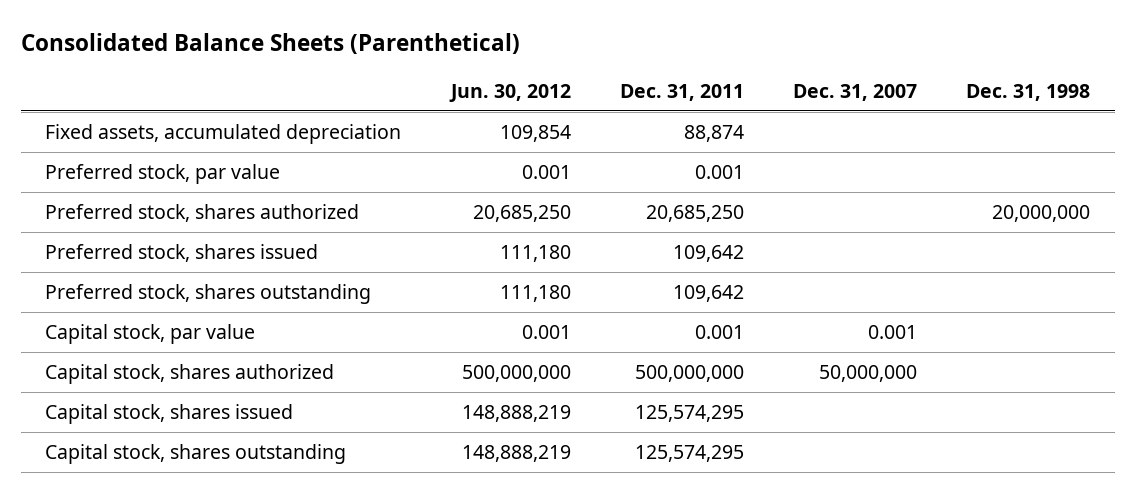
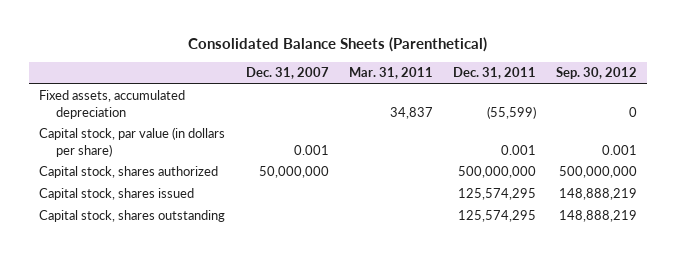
[448,83,571,102] Jun. 30, 2012 -> none
[966,83,1091,101] Dec. 31, 1998 -> none
none -> [348,67,433,80] Mar. 31, 2011
none -> [556,67,638,80] Sep. 30, 2012
[45,163,281,184] Preferred stock, par value -> none
[45,203,360,222] Preferred stock, shares authorized -> none
[45,243,319,262] Preferred stock, shares issued -> none
[45,283,372,304] Preferred stock, shares outstanding -> none
[683,124,744,142] 88,874 -> [486,106,536,120] (55,599)
[45,323,256,344] Capital stock, par value -> [39,127,226,158] Capital stock, par value (in dollars per share)

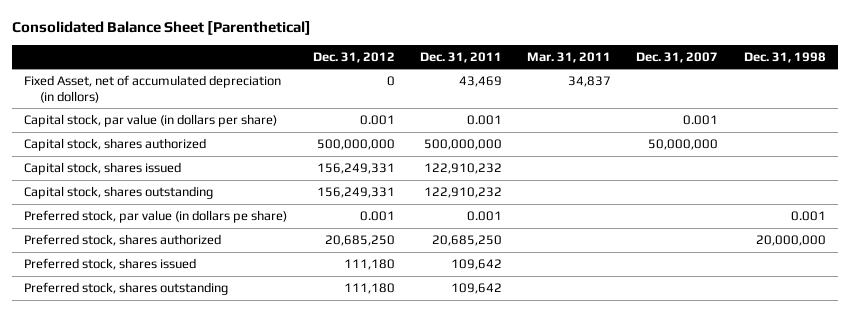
[188,37,488,53] Consolidated Balance Sheets (Parenthetical) -> [11,19,311,35] Consolidated Balance Sheet [Parenthetical]
[556,67,638,80] Sep. 30, 2012 -> none
none -> [312,51,395,63] Dec. 31, 2012
none -> [743,51,826,63] Dec. 31, 1998
[39,90,186,120] Fixed assets, accumulated depreciation -> [24,74,282,103] Fixed Asset, net of accumulated depreciation (in dollors)
[486,106,536,120] (55,599) -> [458,75,502,87] 43,469
[457,188,536,201] 125,574,295 -> [423,162,502,174] 122,910,232
[457,210,536,223] 125,574,295 -> [423,186,502,198] 122,910,232
none -> [24,209,288,223] Preferred stock, par value (in dollars pe share)
none -> [24,233,222,246] Preferred stock, shares authorized
none -> [24,257,197,270] Preferred stock, shares issued
none -> [24,281,229,295] Preferred stock, shares outstanding

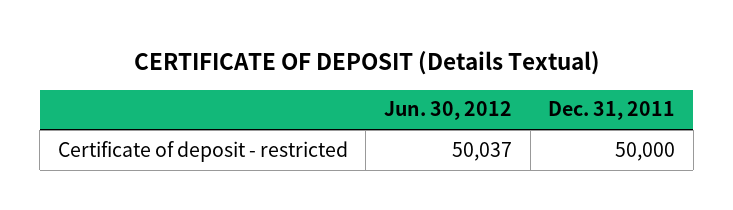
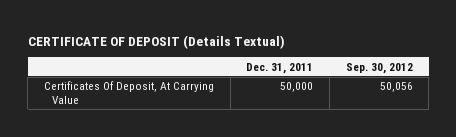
[384,101,513,121] Jun. 30, 2012 -> none
none -> [345,62,413,74] Sep. 30, 2012
[57,140,348,162] Certificate of deposit - restricted -> [43,81,214,104] Certificates Of Deposit, At Carrying Value

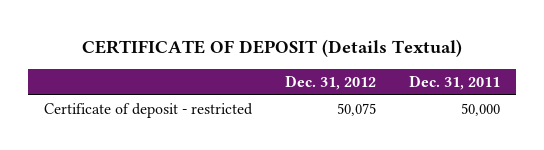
[345,62,413,74] Sep. 30, 2012 -> none
none -> [285,75,377,91] Dec. 31, 2012
[43,81,214,104] Certificates Of Deposit, At Carrying Value -> [44,103,254,119] Certificate of deposit - restricted

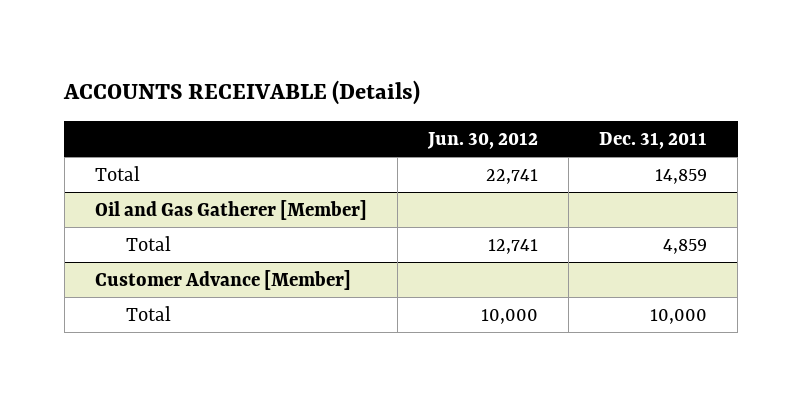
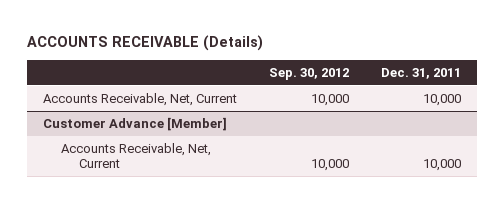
[427,131,539,149] Jun. 30, 2012 -> none
none -> [269,67,350,80] Sep. 30, 2012
[95,165,141,181] Total -> none
[95,199,368,220] Oil and Gas Gatherer [Member] -> none
[126,235,172,251] Total -> none
none -> [43,92,238,106] Accounts Receivable, Net, Current
[126,305,172,321] Total -> [61,142,212,169] Accounts Receivable, Net, Current

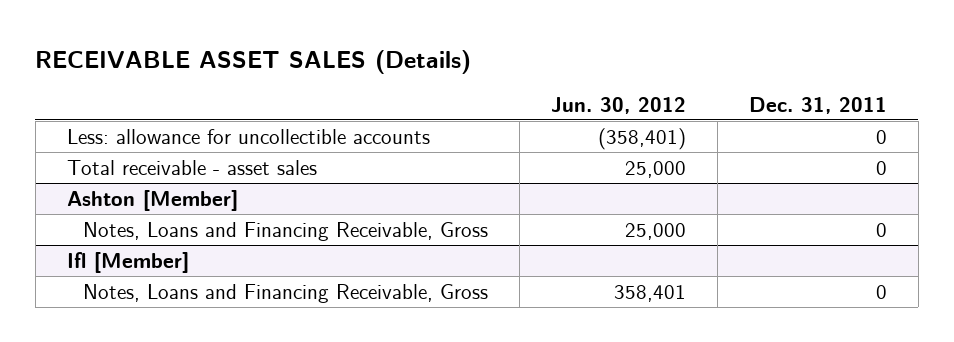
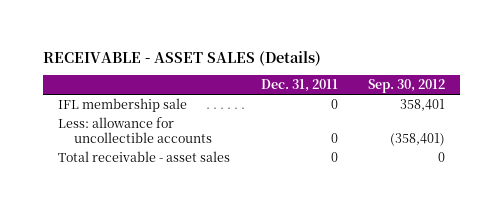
[35,49,472,74] RECEIVABLE ASSET SALES (Details) -> [43,50,322,66] RECEIVABLE - ASSET SALES (Details)
[550,96,686,114] Jun. 30, 2012 -> none
none -> [367,79,445,94] Sep. 30, 2012
none -> [58,98,188,113] IFL membership sale
[66,189,238,211] Ashton [Member] -> none
[82,221,488,241] Notes, Loans and Financing Receivable, Gross -> none
[66,251,189,273] Ifl [Member] -> none
[82,283,488,303] Notes, Loans and Financing Receivable, Gross -> none

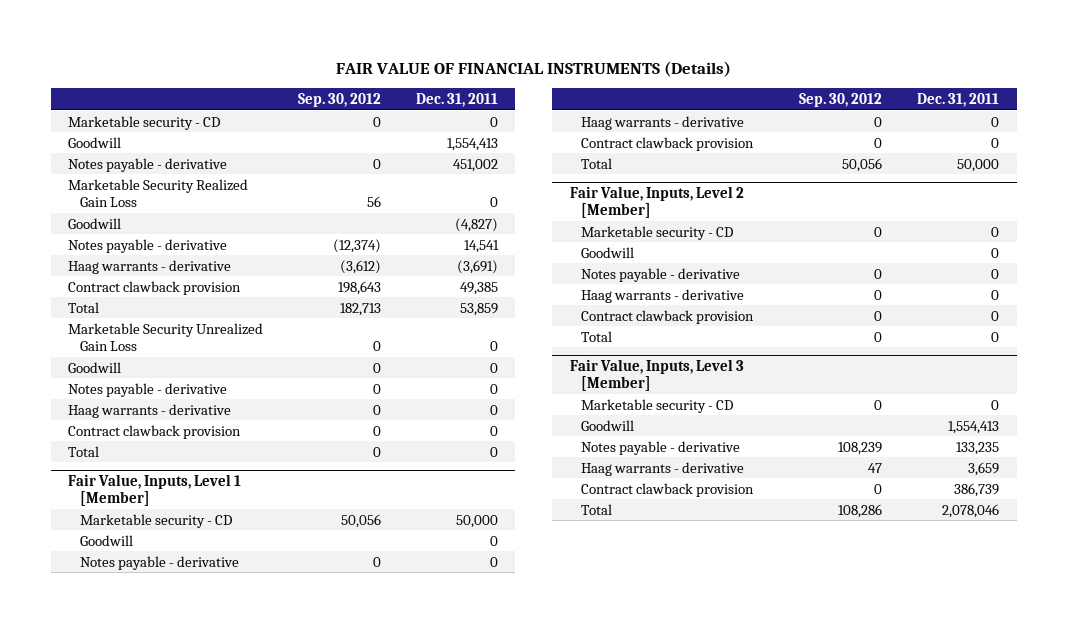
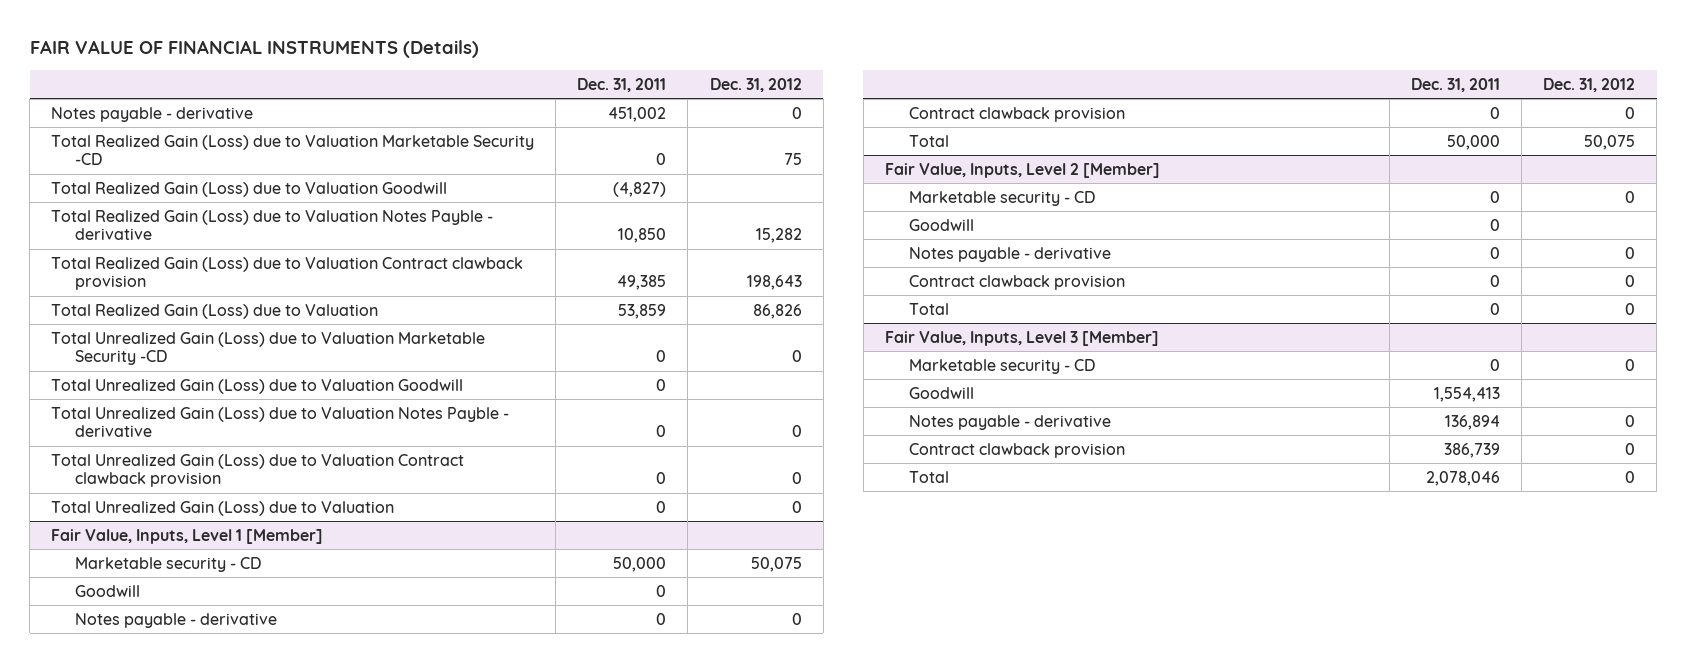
[297,92,381,107] Sep. 30, 2012 -> none
none -> [709,77,802,92] Dec. 31, 2012
[68,115,221,130] Marketable security - CD -> none
[68,136,122,148] Goodwill -> none
[68,238,228,253] Notes payable - derivative -> none
[68,259,232,274] Haag warrants - derivative -> none
[68,403,232,418] Haag warrants - derivative -> none
[68,178,249,207] Marketable Security Realized Gain Loss -> [51,134,535,166] Total Realized Gain (Loss) due to Valuation Marketable Security -CD
[68,217,122,229] Goodwill -> [51,181,448,197] Total Realized Gain (Loss) due to Valuation Goodwill
none -> [51,209,494,241] Total Realized Gain (Loss) due to Valuation Notes Payble - derivative
[68,280,242,295] Contract clawback provision -> [51,256,524,291] Total Realized Gain (Loss) due to Valuation Contract clawback provision
[68,301,100,313] Total -> [51,303,379,319] Total Realized Gain (Loss) due to Valuation
[68,322,264,351] Marketable Security Unrealized Gain Loss -> [51,331,486,366] Total Unrealized Gain (Loss) due to Valuation Marketable Security -CD
[68,361,122,373] Goodwill -> [51,378,464,394] Total Unrealized Gain (Loss) due to Valuation Goodwill
[68,382,228,397] Notes payable - derivative -> [51,406,510,438] Total Unrealized Gain (Loss) due to Valuation Notes Payble - derivative
[68,424,242,439] Contract clawback provision -> [51,453,465,488] Total Unrealized Gain (Loss) due to Valuation Contract clawback provision
[68,445,100,457] Total -> [51,500,395,516] Total Unrealized Gain (Loss) due to Valuation
[580,115,744,130] Haag warrants - derivative -> none
[580,288,744,303] Haag warrants - derivative -> none
[580,461,744,476] Haag warrants - derivative -> none
[956,441,1000,455] 133,235 -> [1445,414,1501,430] 136,894

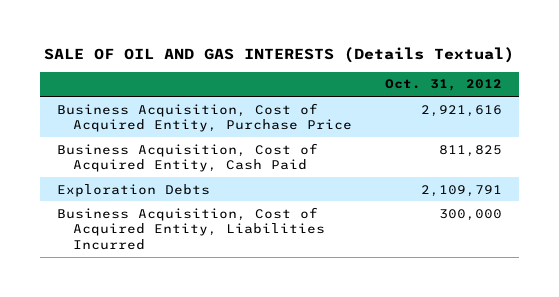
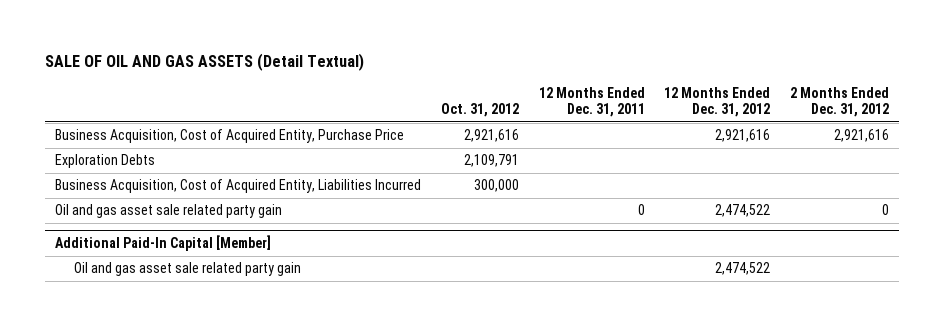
[44,47,515,64] SALE OF OIL AND GAS INTERESTS (Details Textual) -> [45,52,365,71] SALE OF OIL AND GAS ASSETS (Detail Textual)
none -> [538,87,645,117] 12 Months Ended Dec. 31, 2011
none -> [664,87,771,117] 12 Months Ended Dec. 31, 2012
none -> [789,87,889,117] 2 Months Ended Dec. 31, 2012
[56,142,318,173] Business Acquisition, Cost of Acquired Entity, Cash Paid -> none
none -> [55,204,283,219] Oil and gas asset sale related party gain
none -> [55,235,272,252] Additional Paid-In Capital [Member]
none -> [74,262,302,277] Oil and gas asset sale related party gain

